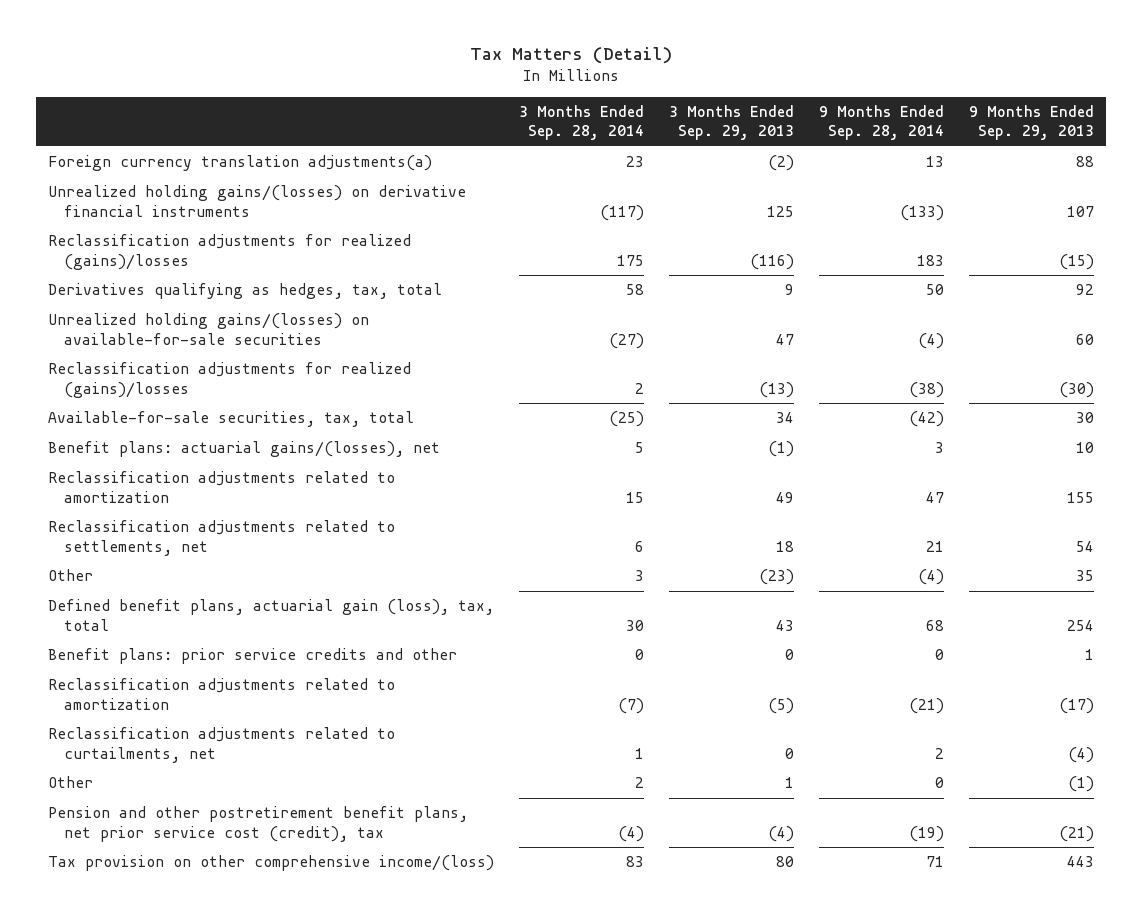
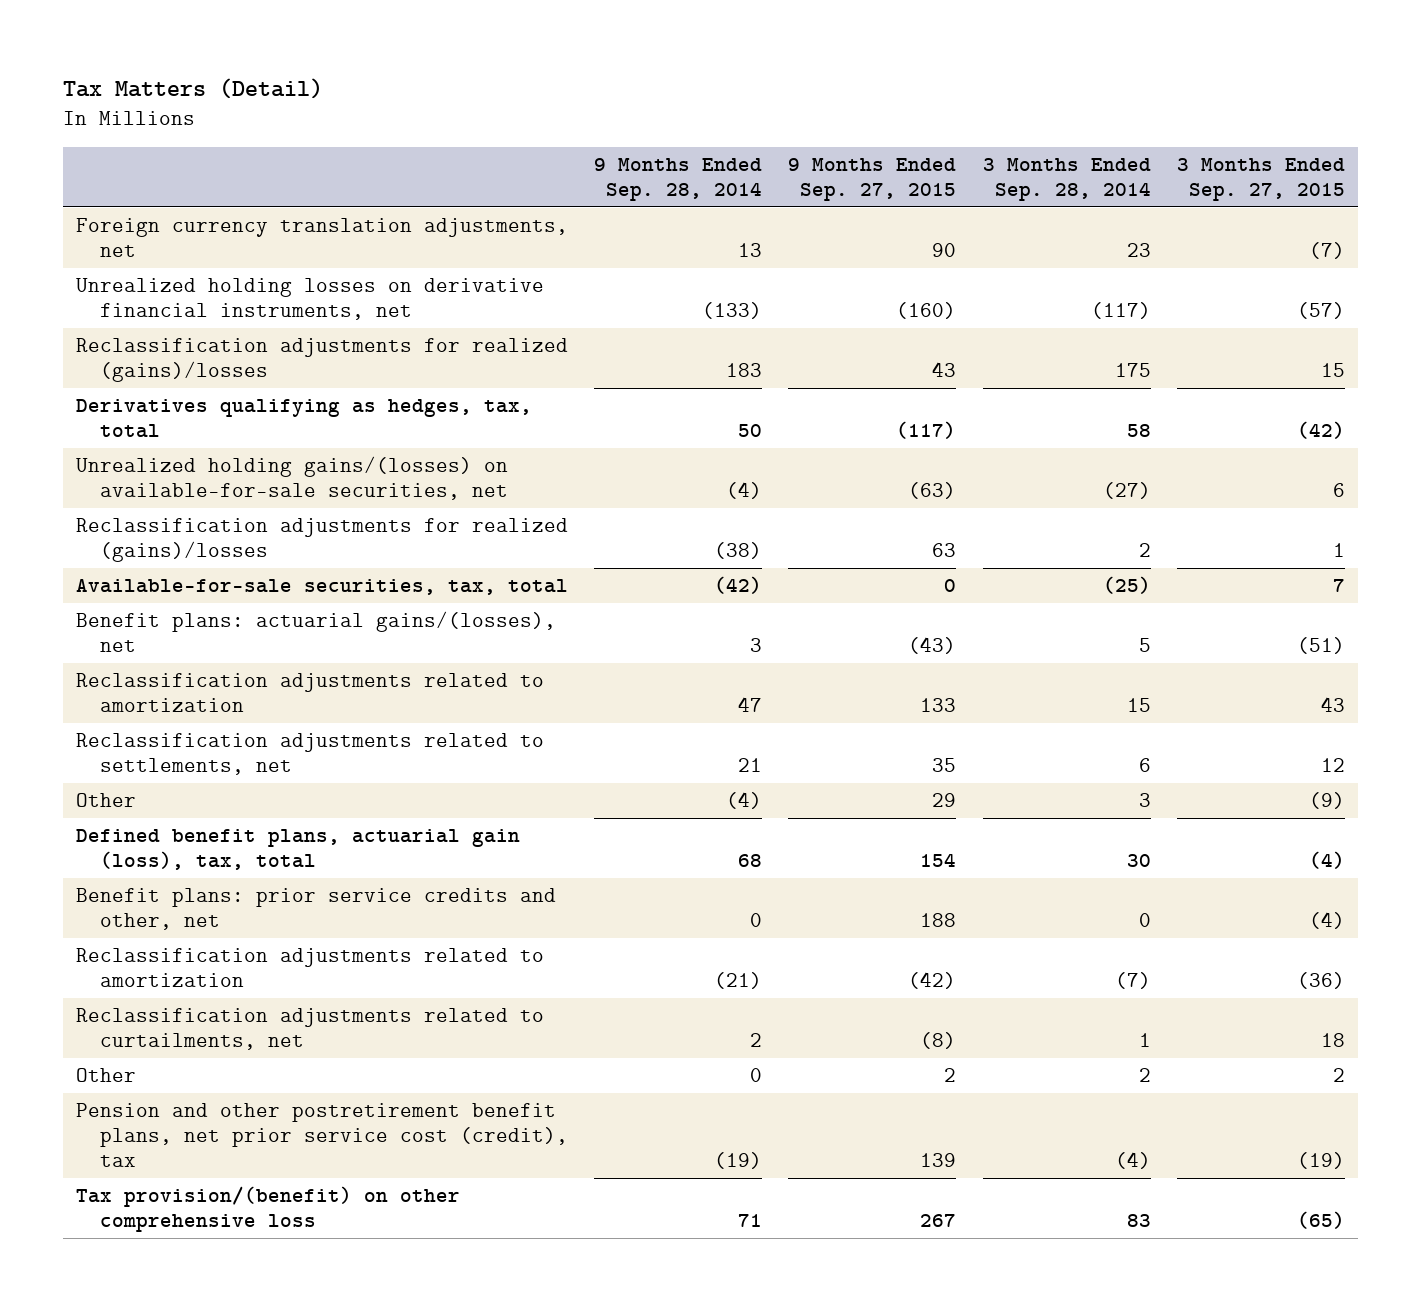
[669,104,795,141] 3 Months Ended Sep. 29, 2013 -> none
[968,104,1094,141] 9 Months Ended Sep. 29, 2013 -> none
none -> [788,157,957,201] 9 Months Ended Sep. 27, 2015
none -> [1176,157,1345,201] 3 Months Ended Sep. 27, 2015
[48,155,433,172] Foreign currency translation adjustments(a) -> [75,218,568,258] Foreign currency translation adjustments, net
[48,185,467,217] Unrealized holding gains/(losses) on derivative financial instruments -> [75,278,544,321] Unrealized holding losses on derivative financial instruments, net
[48,313,370,345] Unrealized holding gains/(losses) on available-for-sale securities -> [75,456,509,501] Unrealized holding gains/(losses) on available-for-sale securities, net
[48,648,458,665] Benefit plans: prior service credits and other -> [75,888,556,931] Benefit plans: prior service credits and other, net
[48,855,495,872] Tax provision on other comprehensive income/(loss) -> [75,1186,460,1233] Tax provision/(benefit) on other comprehensive loss

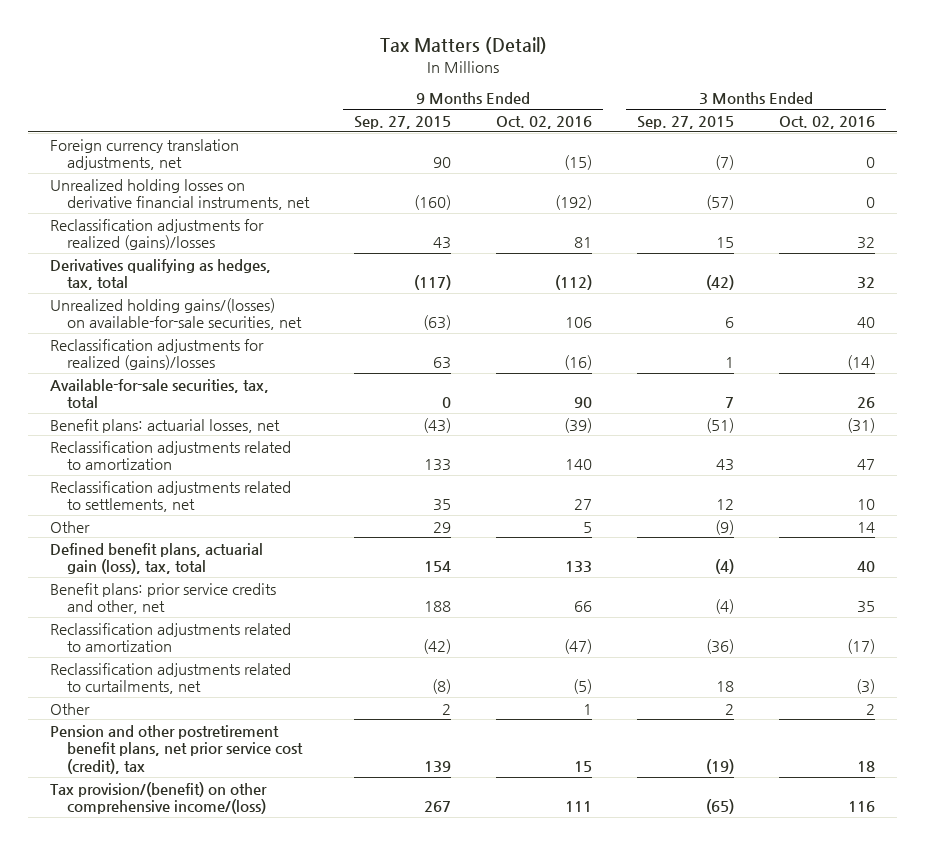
[594,157,763,201] 9 Months Ended Sep. 28, 2014 -> none
[982,157,1151,201] 3 Months Ended Sep. 28, 2014 -> none
none -> [496,115,593,129] Oct. 02, 2016
none -> [779,115,876,129] Oct. 02, 2016
[75,611,556,653] Benefit plans: actuarial gains/(losses), net -> [50,418,281,433] Benefit plans: actuarial losses, net
[75,1186,460,1233] Tax provision/(benefit) on other comprehensive loss -> [50,781,268,815] Tax provision/(benefit) on other comprehensive income/(loss)

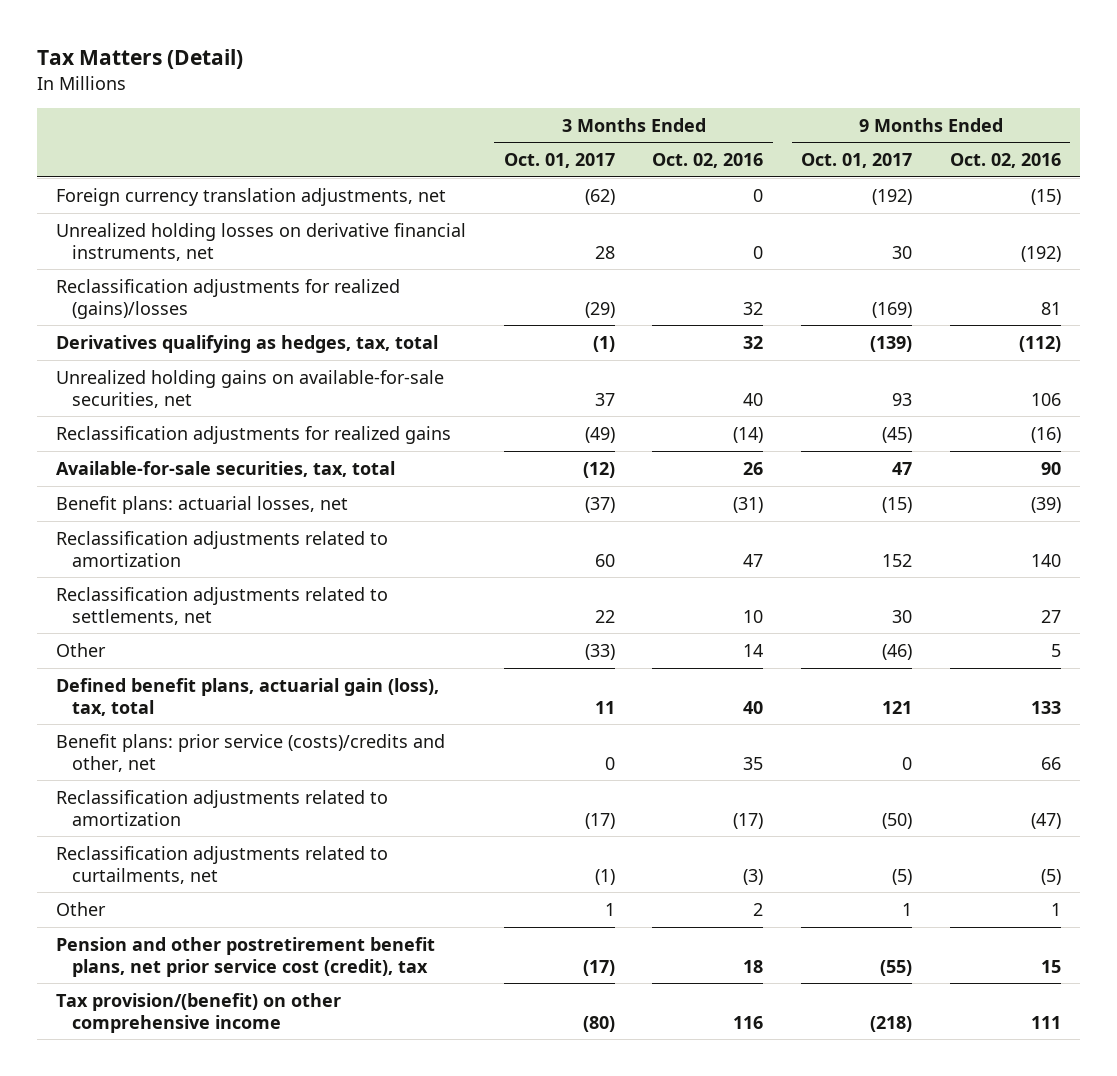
[354,115,452,129] Sep. 27, 2015 -> none
[637,115,735,129] Sep. 27, 2015 -> none
none -> [503,153,615,169] Oct. 01, 2017
none -> [801,153,913,169] Oct. 01, 2017
[50,297,303,331] Unrealized holding gains/(losses) on available-for-sale securities, net -> [56,369,445,408] Unrealized holding gains on available-for-sale securities, net
[50,338,265,371] Reclassification adjustments for realized (gains)/losses -> [56,425,452,444] Reclassification adjustments for realized gains
[50,582,277,615] Benefit plans: prior service credits and other, net -> [56,733,446,772] Benefit plans: prior service (costs)/credits and other, net
[50,781,268,815] Tax provision/(benefit) on other comprehensive income/(loss) -> [56,992,342,1033] Tax provision/(benefit) on other comprehensive income

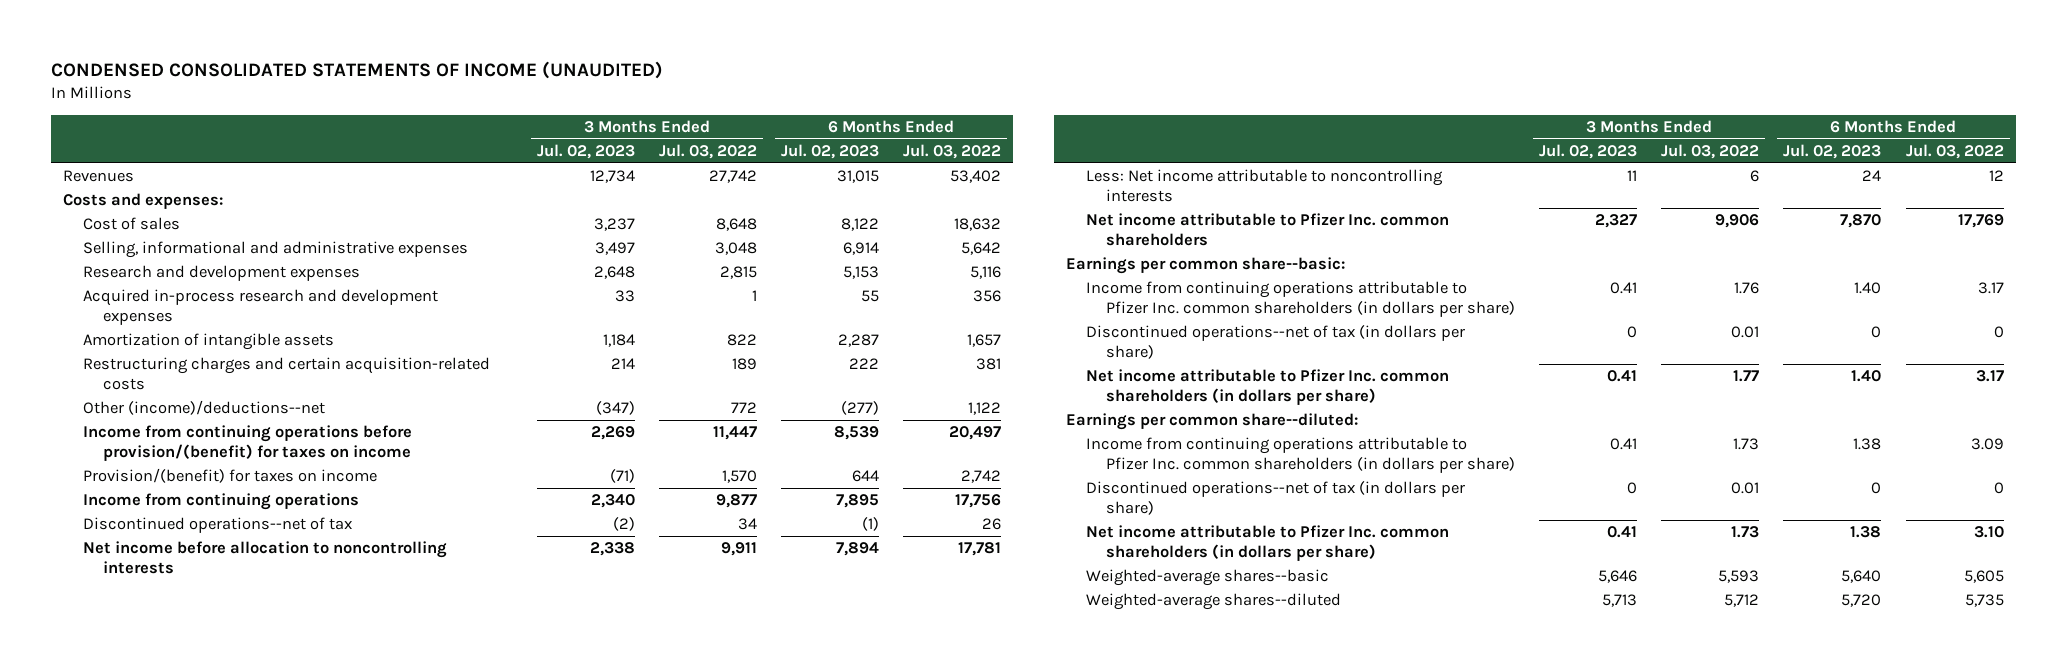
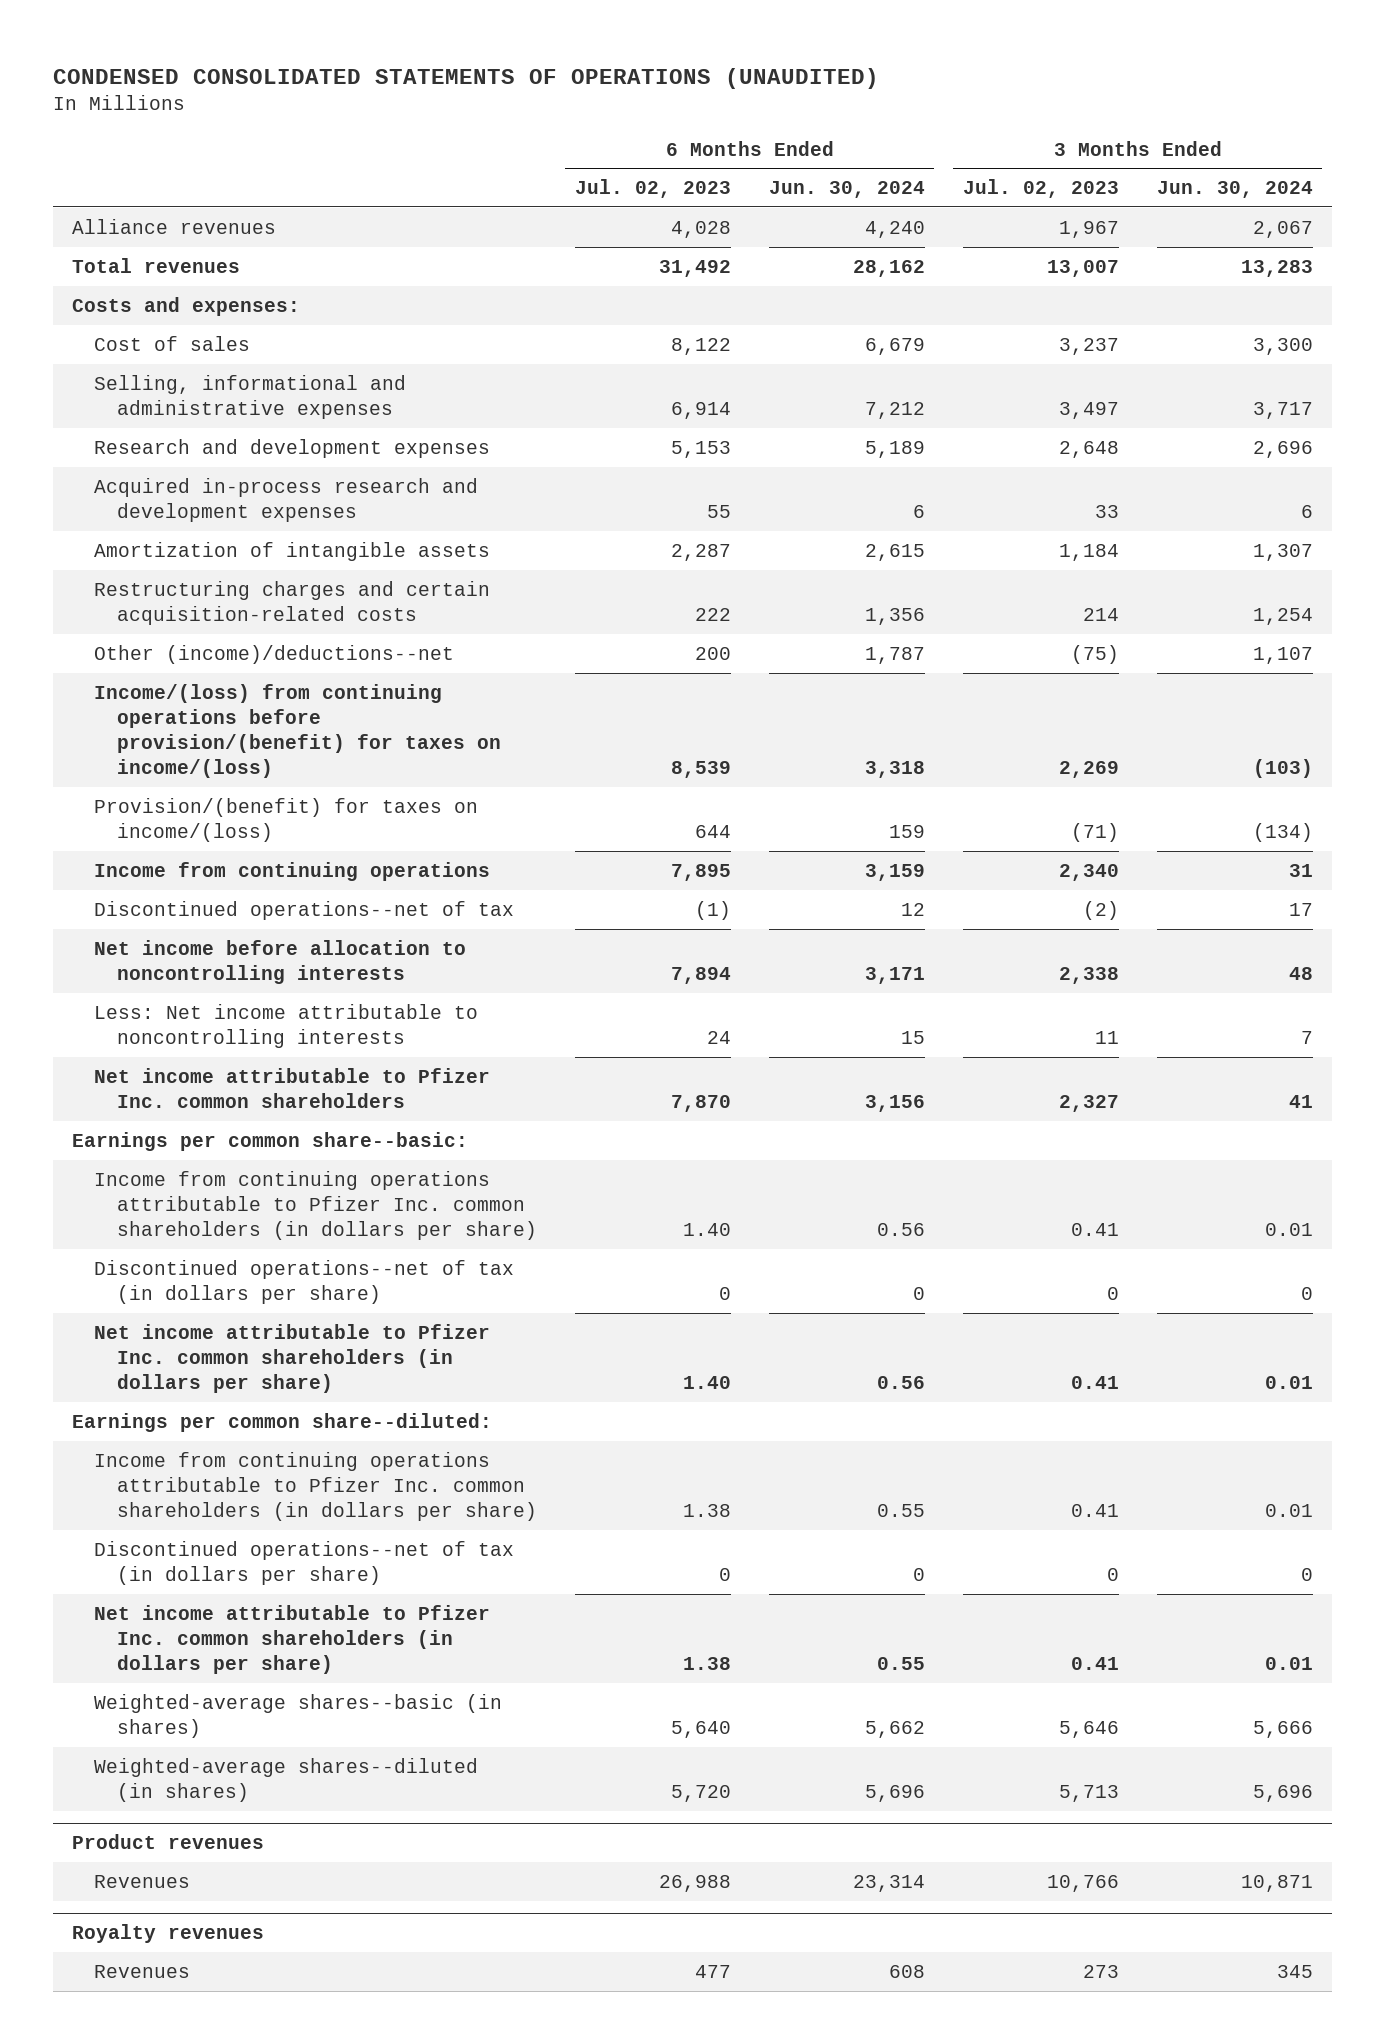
[51,61,664,80] CONDENSED CONSOLIDATED STATEMENTS OF INCOME (UNAUDITED) -> [53,67,880,89] CONDENSED CONSOLIDATED STATEMENTS OF OPERATIONS (UNAUDITED)
[658,143,757,159] Jul. 03, 2022 -> none
[902,143,1001,159] Jul. 03, 2022 -> none
none -> [768,181,925,199] Jun. 30, 2024
none -> [1156,181,1313,199] Jun. 30, 2024
none -> [72,218,277,234] Alliance revenues
[63,170,135,183] Revenues -> [72,257,241,273] Total revenues
[589,170,635,184] 12,734 -> [1046,259,1119,277] 13,007
[836,170,879,184] 31,015 -> [658,259,731,277] 31,492
[595,401,635,416] (347) -> [1070,644,1119,664] (75)
[840,401,879,416] (277) -> [694,646,731,660] 200
[83,425,413,462] Income from continuing operations before provision/(benefit) for taxes on income -> [94,683,501,779] Income/(loss) from continuing operations before provision/(benefit) for taxes on income/(loss)
[83,468,378,484] Provision/(benefit) for taxes on income -> [94,797,479,842] Provision/(benefit) for taxes on income/(loss)
[1085,569,1329,587] Weighted-average shares--basic -> [94,1693,503,1738] Weighted-average shares--basic (in shares)
[1085,593,1341,611] Weighted-average shares--diluted -> [94,1757,479,1802] Weighted-average shares--diluted (in shares)
none -> [72,1834,265,1850] Product revenues
none -> [94,1874,191,1888] Revenues
none -> [72,1924,265,1944] Royalty revenues
none -> [94,1964,191,1978] Revenues

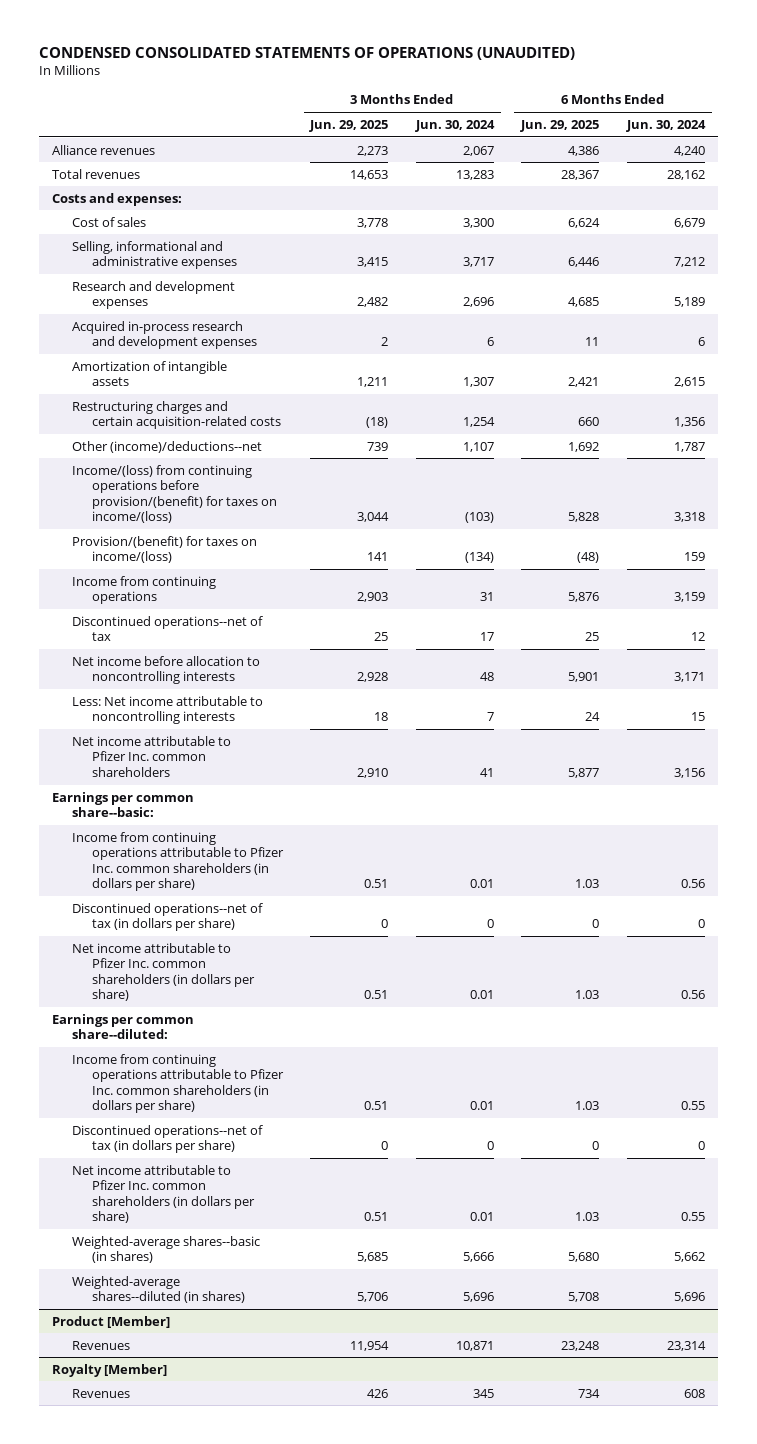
[574,179,731,199] Jul. 02, 2023 -> none
[962,179,1119,199] Jul. 02, 2023 -> none
none -> [309,119,389,132] Jun. 29, 2025
none -> [520,119,600,132] Jun. 29, 2025
[72,1834,265,1850] Product revenues -> [52,1315,171,1328] Product [Member]
[72,1924,265,1944] Royalty revenues -> [52,1363,168,1377] Royalty [Member]

